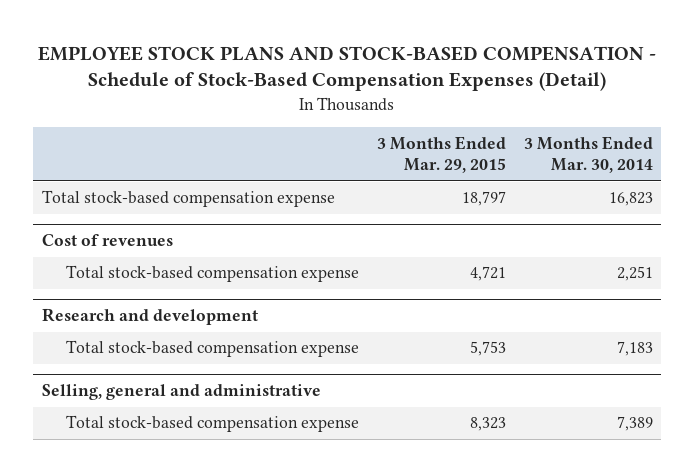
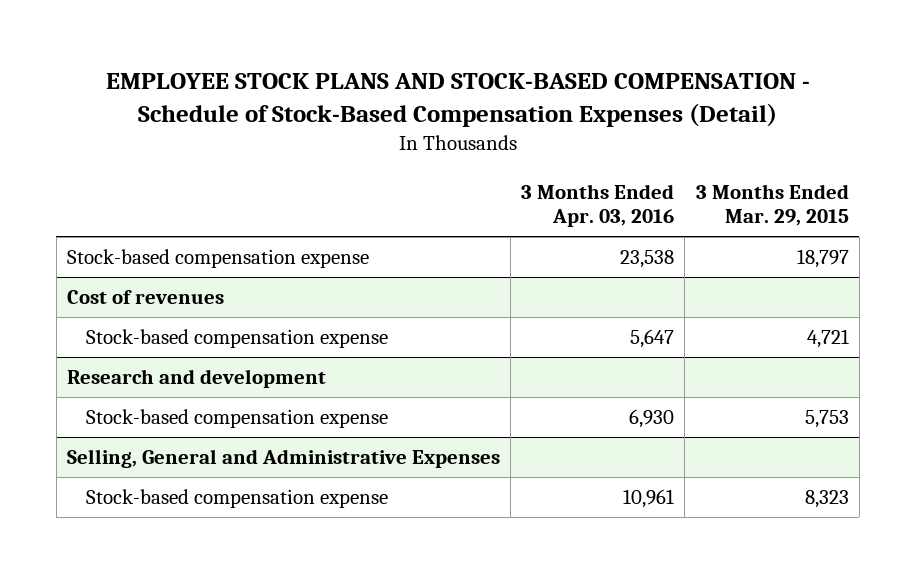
[523,135,653,174] 3 Months Ended Mar. 30, 2014 -> none
none -> [521,183,675,228] 3 Months Ended Apr. 03, 2016
[41,190,335,208] Total stock-based compensation expense -> [66,249,369,269] Stock-based compensation expense
[66,265,360,283] Total stock-based compensation expense -> [86,329,389,349] Stock-based compensation expense
[66,340,360,358] Total stock-based compensation expense -> [86,409,389,429] Stock-based compensation expense
[41,384,321,401] Selling, general and administrative -> [66,449,500,469] Selling, General and Administrative Expenses
[66,415,360,433] Total stock-based compensation expense -> [86,489,389,509] Stock-based compensation expense

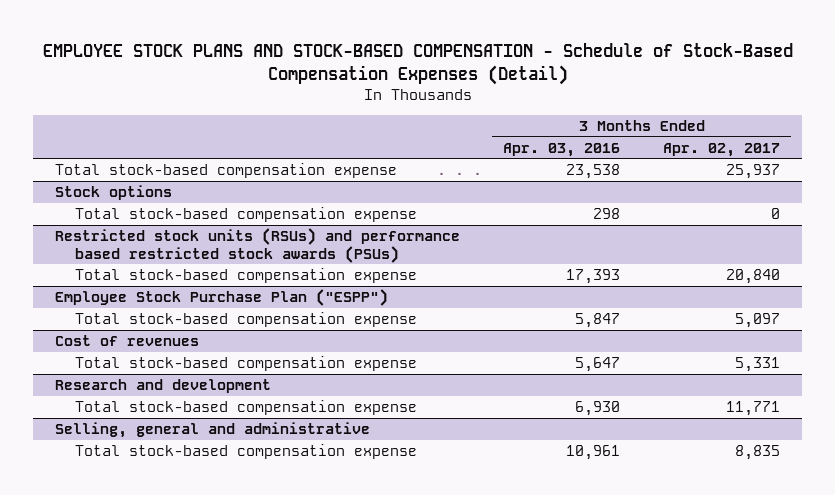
[695,183,849,227] 3 Months Ended Mar. 29, 2015 -> none
none -> [663,142,781,157] Apr. 02, 2017
[66,249,369,269] Stock-based compensation expense -> [55,163,398,179] Total stock-based compensation expense
none -> [55,185,173,201] Stock options
none -> [74,207,417,223] Total stock-based compensation expense
none -> [55,228,461,263] Restricted stock units (RSUs) and performance based restricted stock awards (PSUs)
none -> [74,268,417,284] Total stock-based compensation expense
none -> [55,289,389,307] Employee Stock Purchase Plan ("ESPP")
none -> [74,312,417,328] Total stock-based compensation expense
[86,329,389,349] Stock-based compensation expense -> [74,356,417,372] Total stock-based compensation expense
[86,409,389,429] Stock-based compensation expense -> [74,400,417,416] Total stock-based compensation expense
[66,449,500,469] Selling, General and Administrative Expenses -> [55,422,371,439] Selling, general and administrative
[86,489,389,509] Stock-based compensation expense -> [74,444,417,460] Total stock-based compensation expense

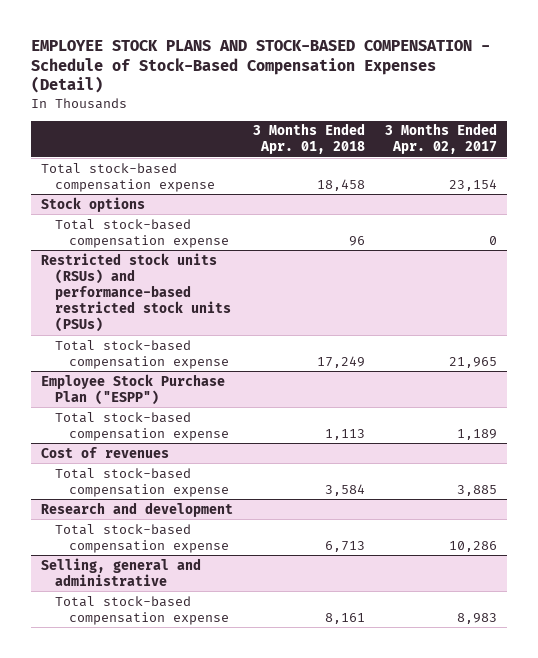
[503,142,621,157] Apr. 03, 2016 -> none
none -> [253,123,366,155] 3 Months Ended Apr. 01, 2018
[726,164,781,180] 25,937 -> [449,178,498,191] 23,154
[55,228,461,263] Restricted stock units (RSUs) and performance based restricted stock awards (PSUs) -> [40,252,231,332] Restricted stock units (RSUs) and performance-based restricted stock units (PSUs)
[726,269,781,285] 20,840 -> [449,356,498,368] 21,965
[735,313,781,329] 5,097 -> [457,428,498,440] 1,189
[735,357,781,373] 5,331 -> [457,484,498,496] 3,885
[726,401,781,417] 11,771 -> [449,540,498,552] 10,286
[735,445,781,461] 8,835 -> [457,612,498,624] 8,983

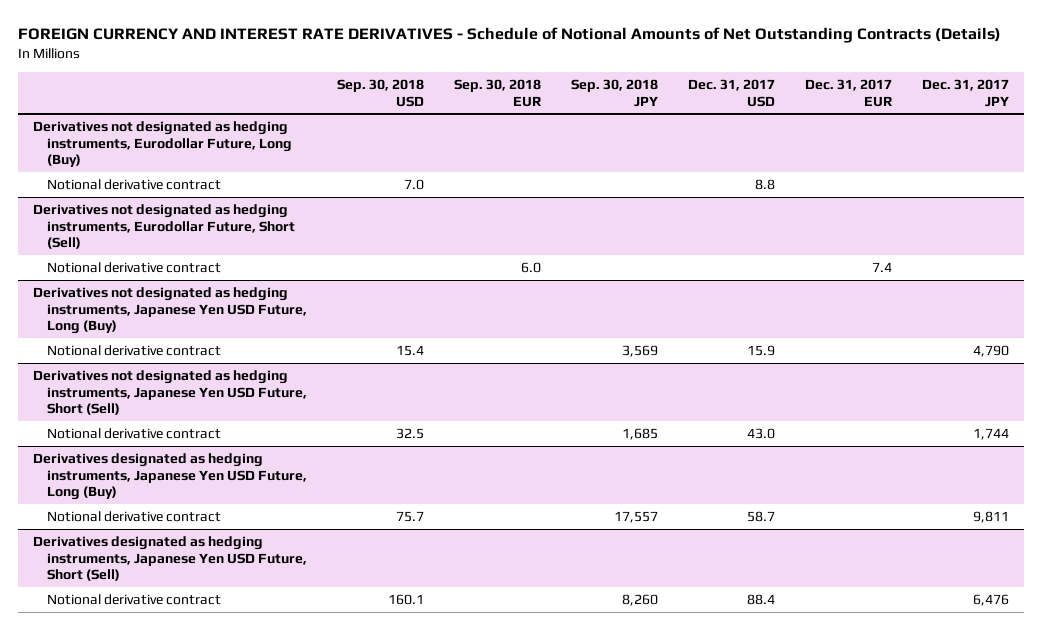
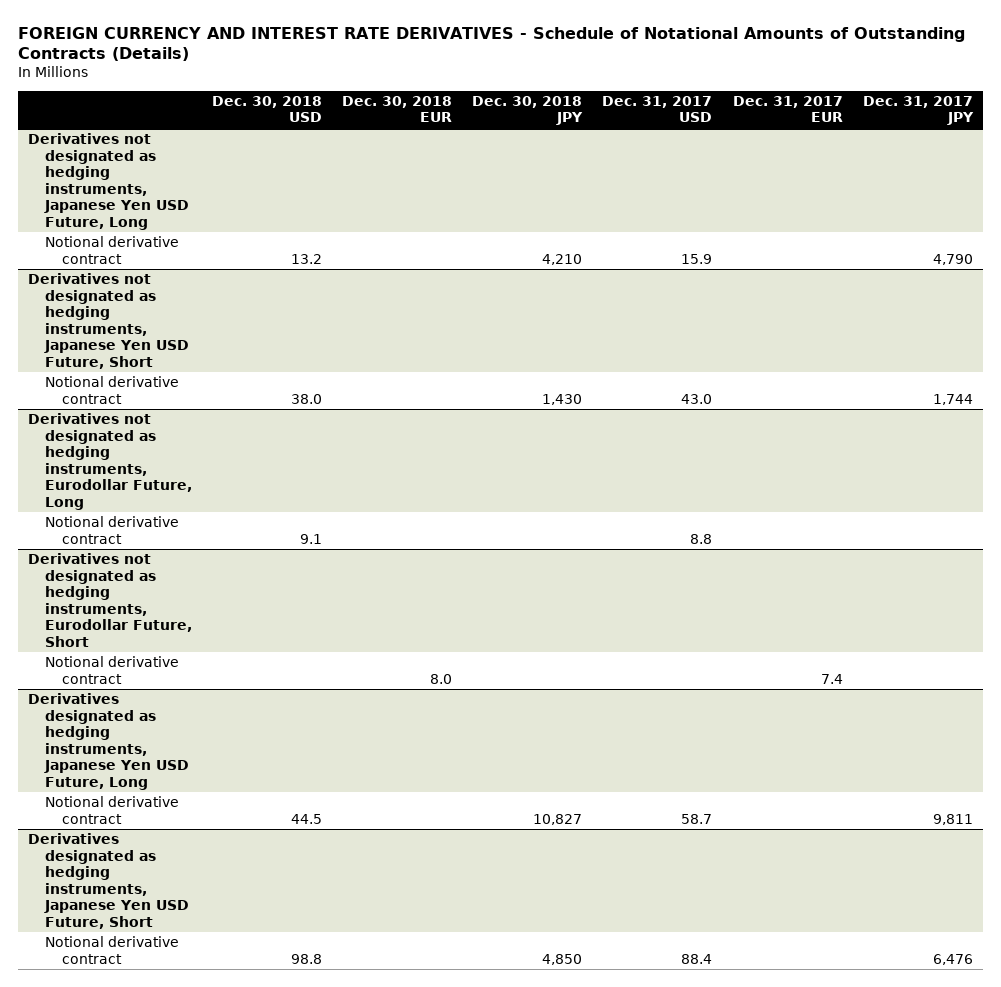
[17,27,1001,44] FOREIGN CURRENCY AND INTEREST RATE DERIVATIVES - Schedule of Notional Amounts of Net Outstanding Contracts (Details) -> [18,26,966,62] FOREIGN CURRENCY AND INTEREST RATE DERIVATIVES - Schedule of Notational Amounts of Outstanding Contracts (Details)
[337,78,425,107] Sep. 30, 2018 USD -> none
[454,78,543,107] Sep. 30, 2018 EUR -> none
[571,78,659,107] Sep. 30, 2018 JPY -> none
none -> [212,96,323,123] Dec. 30, 2018 USD
none -> [342,96,453,123] Dec. 30, 2018 EUR
none -> [472,96,584,126] Dec. 30, 2018 JPY
[32,120,293,168] Derivatives not designated as hedging instruments, Eurodollar Future, Long (Buy) -> none
[47,178,222,190] Notional derivative contract -> none
[32,203,296,250] Derivatives not designated as hedging instruments, Eurodollar Future, Short (Sell) -> none
[47,261,222,273] Notional derivative contract -> none
[32,286,308,335] Derivatives not designated as hedging instruments, Japanese Yen USD Future, Long (Buy) -> [28,133,189,230] Derivatives not designated as hedging instruments, Japanese Yen USD Future, Long
[32,369,308,416] Derivatives not designated as hedging instruments, Japanese Yen USD Future, Short (Sell) -> [28,273,189,369] Derivatives not designated as hedging instruments, Japanese Yen USD Future, Short
none -> [28,413,192,510] Derivatives not designated as hedging instruments, Eurodollar Future, Long
none -> [44,516,179,544] Notional derivative contract
none -> [28,553,192,647] Derivatives not designated as hedging instruments, Eurodollar Future, Short
none -> [44,656,179,684] Notional derivative contract
[32,452,308,501] Derivatives designated as hedging instruments, Japanese Yen USD Future, Long (Buy) -> [28,693,189,790] Derivatives designated as hedging instruments, Japanese Yen USD Future, Long
[32,535,308,582] Derivatives designated as hedging instruments, Japanese Yen USD Future, Short (Sell) -> [28,833,189,929] Derivatives designated as hedging instruments, Japanese Yen USD Future, Short

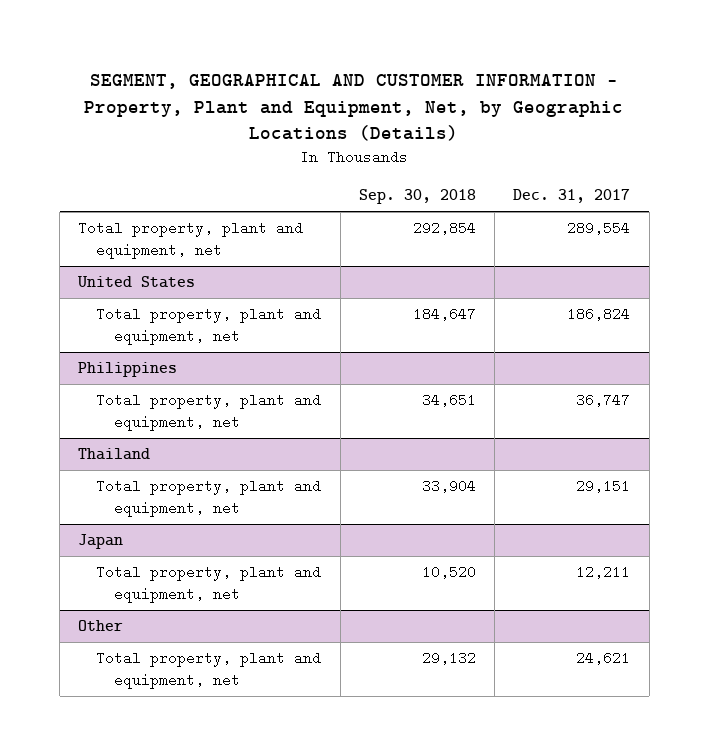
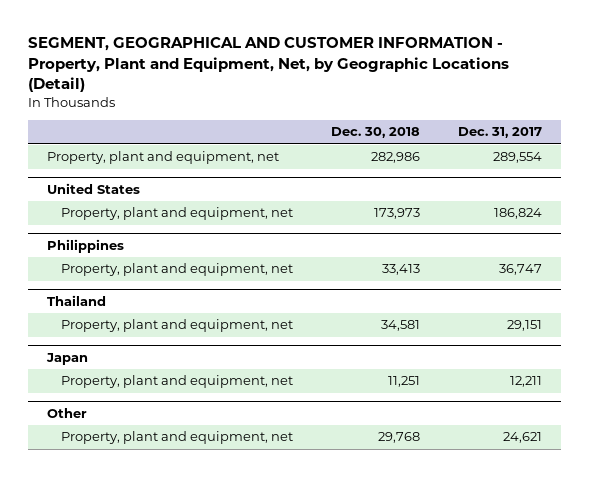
[84,74,624,141] SEGMENT, GEOGRAPHICAL AND CUSTOMER INFORMATION - Property, Plant and Equipment, Net, by Geographic Locations (Details) -> [27,37,509,92] SEGMENT, GEOGRAPHICAL AND CUSTOMER INFORMATION - Property, Plant and Equipment, Net, by Geographic Locations (Detail)
[358,189,476,205] Sep. 30, 2018 -> none
none -> [331,127,421,139] Dec. 30, 2018
[78,221,304,260] Total property, plant and equipment, net -> [46,151,279,165] Property, plant and equipment, net
[96,307,322,346] Total property, plant and equipment, net -> [61,207,294,221] Property, plant and equipment, net
[96,393,322,432] Total property, plant and equipment, net -> [61,263,294,277] Property, plant and equipment, net
[96,479,322,518] Total property, plant and equipment, net -> [61,319,294,333] Property, plant and equipment, net
[96,565,322,604] Total property, plant and equipment, net -> [61,375,294,389] Property, plant and equipment, net
[96,651,322,690] Total property, plant and equipment, net -> [61,431,294,445] Property, plant and equipment, net

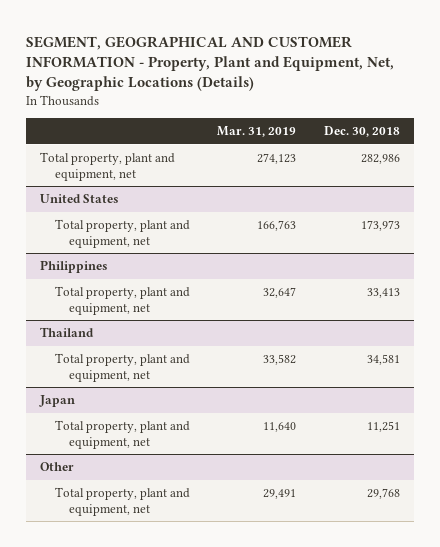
[27,37,509,92] SEGMENT, GEOGRAPHICAL AND CUSTOMER INFORMATION - Property, Plant and Equipment, Net, by Geographic Locations (Detail) -> [26,35,395,92] SEGMENT, GEOGRAPHICAL AND CUSTOMER INFORMATION - Property, Plant and Equipment, Net, by Geographic Locations (Details)
[458,127,543,139] Dec. 31, 2017 -> none
none -> [217,126,297,138] Mar. 31, 2019
[46,151,279,165] Property, plant and equipment, net -> [40,152,176,181] Total property, plant and equipment, net
[61,207,294,221] Property, plant and equipment, net -> [54,219,190,248] Total property, plant and equipment, net
[61,263,294,277] Property, plant and equipment, net -> [54,286,190,315] Total property, plant and equipment, net
[61,319,294,333] Property, plant and equipment, net -> [54,353,190,382] Total property, plant and equipment, net
[61,375,294,389] Property, plant and equipment, net -> [54,420,190,449] Total property, plant and equipment, net
[61,431,294,445] Property, plant and equipment, net -> [54,487,190,516] Total property, plant and equipment, net

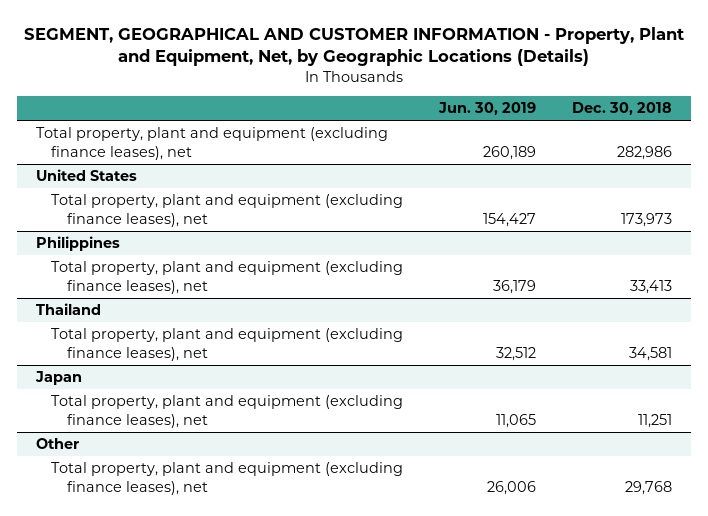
[217,126,297,138] Mar. 31, 2019 -> none
none -> [438,102,537,116] Jun. 30, 2019
[40,152,176,181] Total property, plant and equipment, net -> [35,127,388,160] Total property, plant and equipment (excluding finance leases), net
[54,219,190,248] Total property, plant and equipment, net -> [51,194,404,227] Total property, plant and equipment (excluding finance leases), net
[54,286,190,315] Total property, plant and equipment, net -> [51,261,404,294] Total property, plant and equipment (excluding finance leases), net
[54,353,190,382] Total property, plant and equipment, net -> [51,328,404,361] Total property, plant and equipment (excluding finance leases), net
[54,420,190,449] Total property, plant and equipment, net -> [51,395,404,428] Total property, plant and equipment (excluding finance leases), net
[54,487,190,516] Total property, plant and equipment, net -> [51,462,404,495] Total property, plant and equipment (excluding finance leases), net

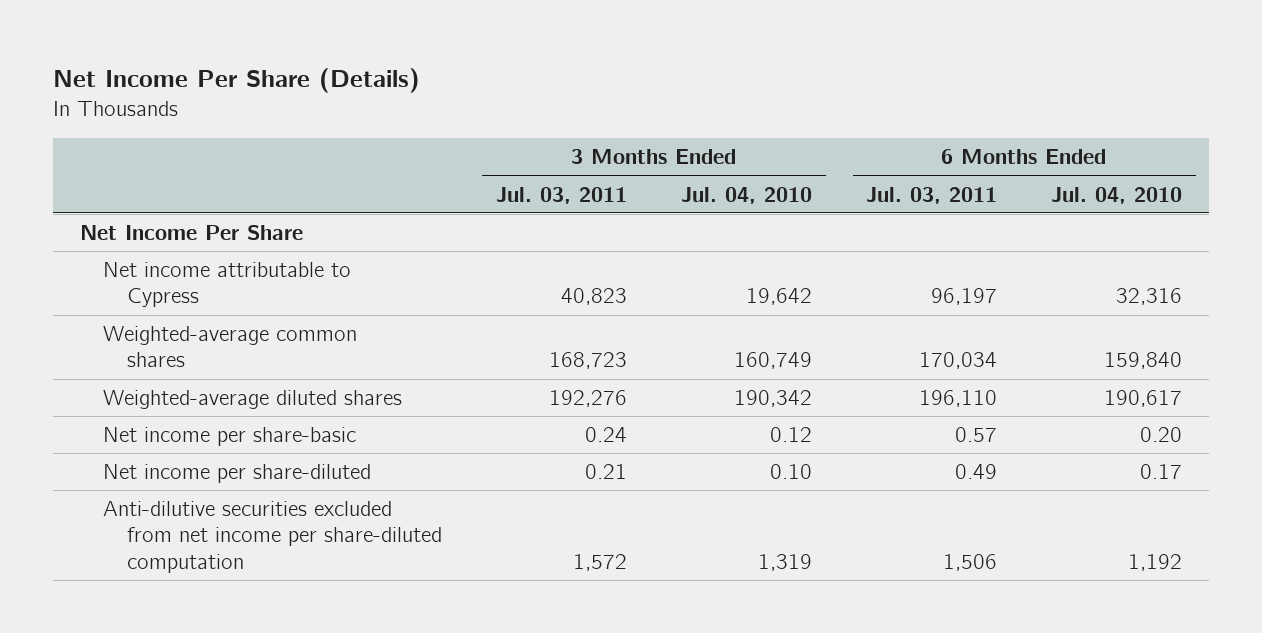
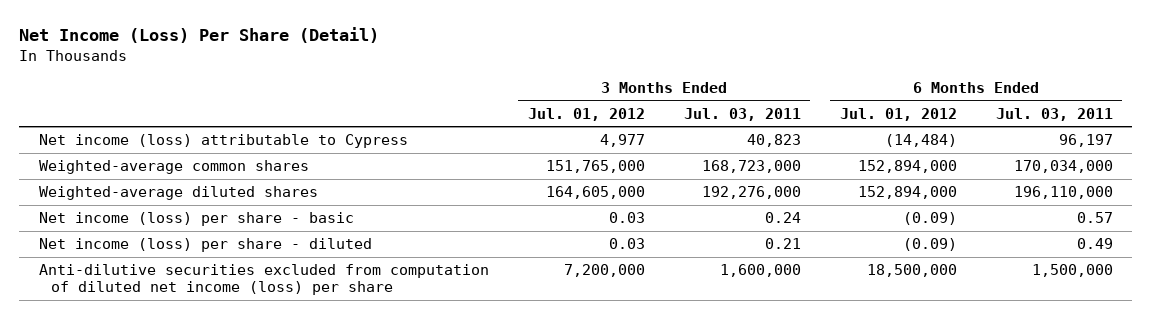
[53,67,421,93] Net Income Per Share (Details) -> [19,27,380,44] Net Income (Loss) Per Share (Detail)
[681,186,813,204] Jul. 04, 2010 -> none
[1051,186,1183,204] Jul. 04, 2010 -> none
none -> [527,107,645,121] Jul. 01, 2012
none -> [839,107,957,121] Jul. 01, 2012
[80,225,304,241] Net Income Per Share -> none
[103,262,352,308] Net income attributable to Cypress -> [38,134,408,149] Net income (loss) attributable to Cypress
[548,352,627,370] 168,723 -> [701,160,801,174] 168,723,000
[919,352,998,370] 170,034 -> [1013,160,1113,174] 170,034,000
[548,390,627,408] 192,276 -> [701,186,801,200] 192,276,000
[919,390,998,408] 196,110 -> [1013,186,1113,200] 196,110,000
[103,427,357,447] Net income per share-basic -> [38,212,354,227] Net income (loss) per share - basic
[103,464,372,484] Net income per share-diluted -> [38,238,372,253] Net income (loss) per share - diluted
[103,501,442,573] Anti-dilutive securities excluded from net income per share-diluted computation -> [38,264,489,296] Anti-dilutive securities excluded from computation of diluted net income (loss) per share
[572,553,627,571] 1,572 -> [719,264,801,278] 1,600,000
[943,553,998,571] 1,506 -> [1031,264,1113,278] 1,500,000

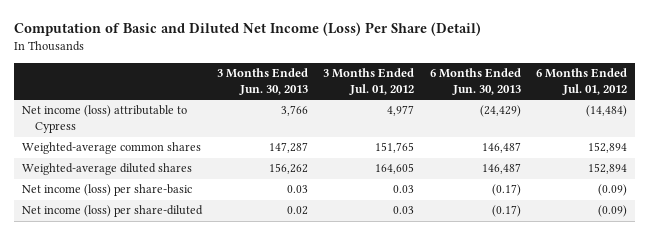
[19,27,380,44] Net Income (Loss) Per Share (Detail) -> [14,22,482,37] Computation of Basic and Diluted Net Income (Loss) Per Share (Detail)
[683,107,801,121] Jul. 03, 2011 -> none
[995,107,1113,121] Jul. 03, 2011 -> none
none -> [217,68,309,95] 3 Months Ended Jun. 30, 2013
none -> [429,68,521,95] 6 Months Ended Jun. 30, 2013
[38,264,489,296] Anti-dilutive securities excluded from computation of diluted net income (loss) per share -> none
[545,160,645,174] 151,765,000 -> [375,142,415,154] 151,765
[857,160,957,174] 152,894,000 -> [588,142,628,154] 152,894
[545,186,645,200] 164,605,000 -> [375,163,415,175] 164,605
[857,186,957,200] 152,894,000 -> [588,163,628,175] 152,894
[38,212,354,227] Net income (loss) per share - basic -> [21,184,192,197] Net income (loss) per share-basic
[38,238,372,253] Net income (loss) per share - diluted -> [21,205,203,218] Net income (loss) per share-diluted

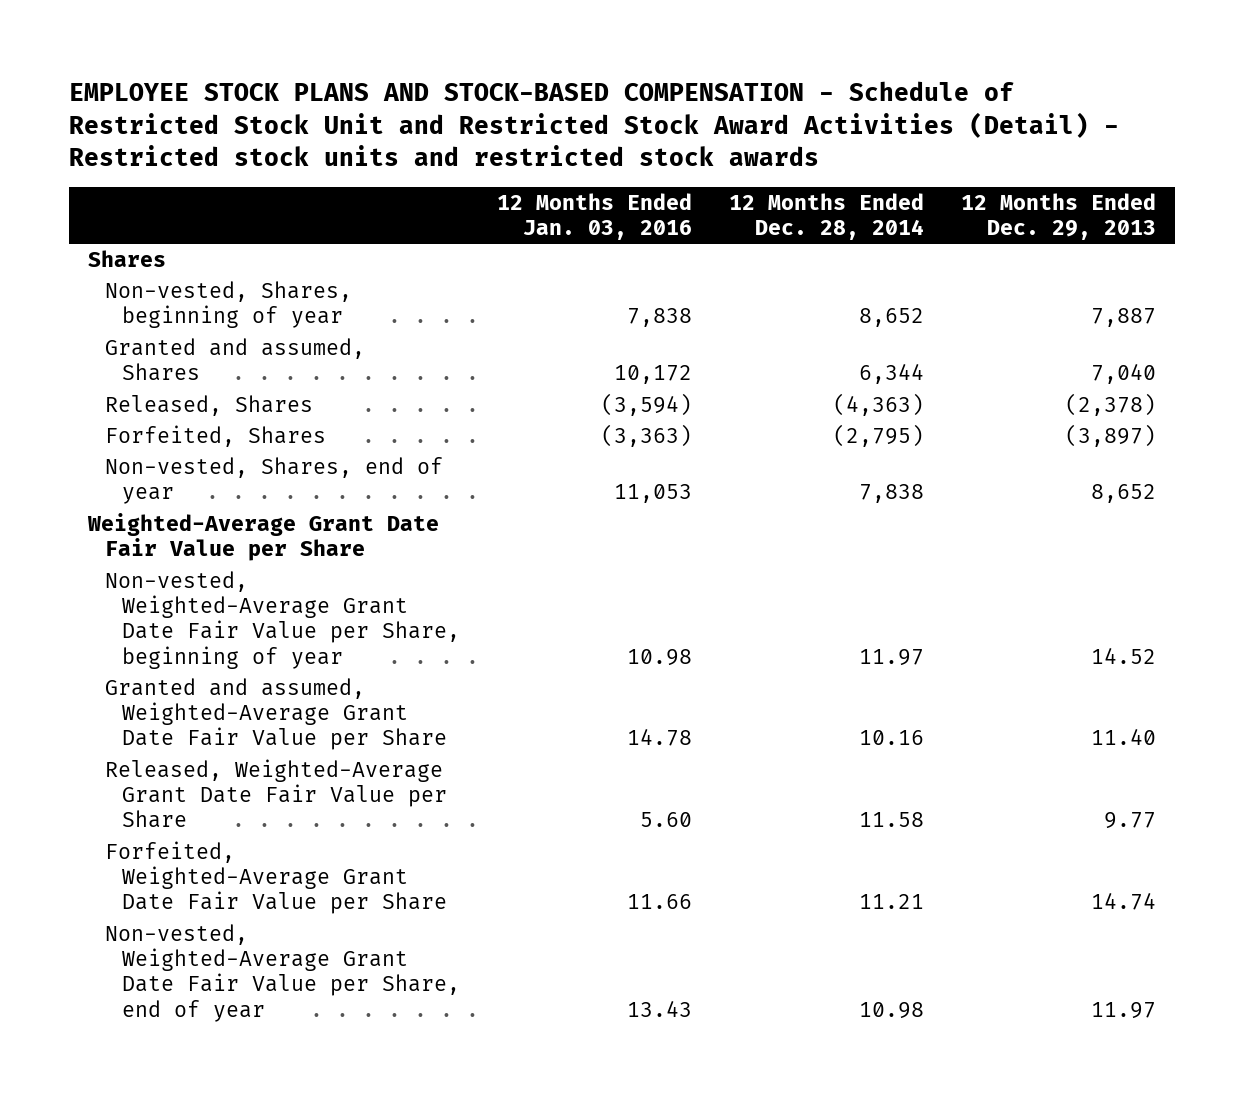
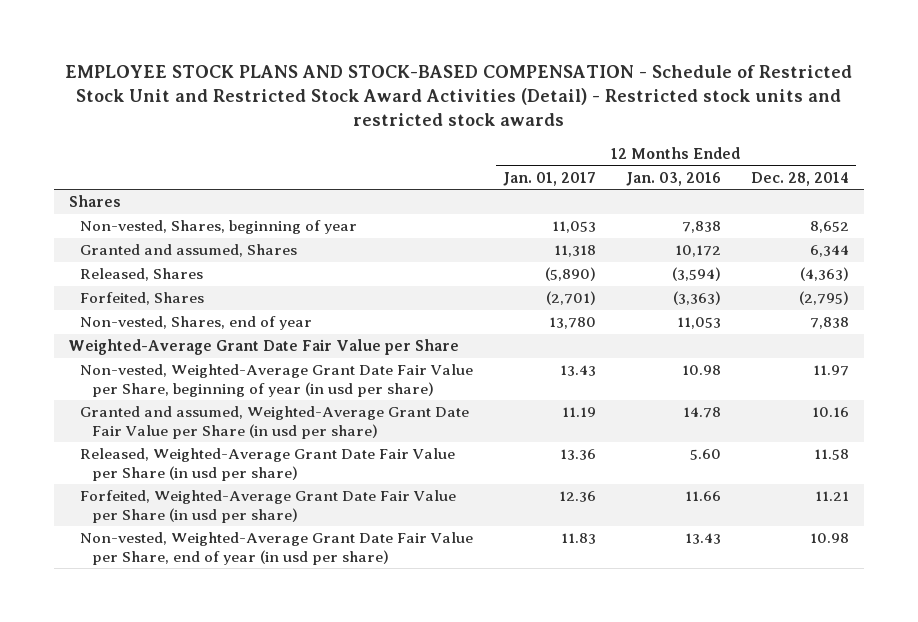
[961,192,1157,241] 12 Months Ended Dec. 29, 2013 -> none
none -> [503,171,597,186] Jan. 01, 2017
[104,571,461,669] Non-vested, Weighted-Average Grant Date Fair Value per Share, beginning of year -> [80,364,474,397] Non-vested, Weighted-Average Grant Date Fair Value per Share, beginning of year (in usd per share)
[104,678,448,751] Granted and assumed, Weighted-Average Grant Date Fair Value per Share -> [80,406,470,439] Granted and assumed, Weighted-Average Grant Date Fair Value per Share (in usd per share)
[104,759,448,829] Released, Weighted-Average Grant Date Fair Value per Share -> [80,448,456,481] Released, Weighted-Average Grant Date Fair Value per Share (in usd per share)
[104,841,448,915] Forfeited, Weighted-Average Grant Date Fair Value per Share -> [80,490,457,523] Forfeited, Weighted-Average Grant Date Fair Value per Share (in usd per share)
[104,924,461,1022] Non-vested, Weighted-Average Grant Date Fair Value per Share, end of year -> [80,532,474,565] Non-vested, Weighted-Average Grant Date Fair Value per Share, end of year (in usd per share)

